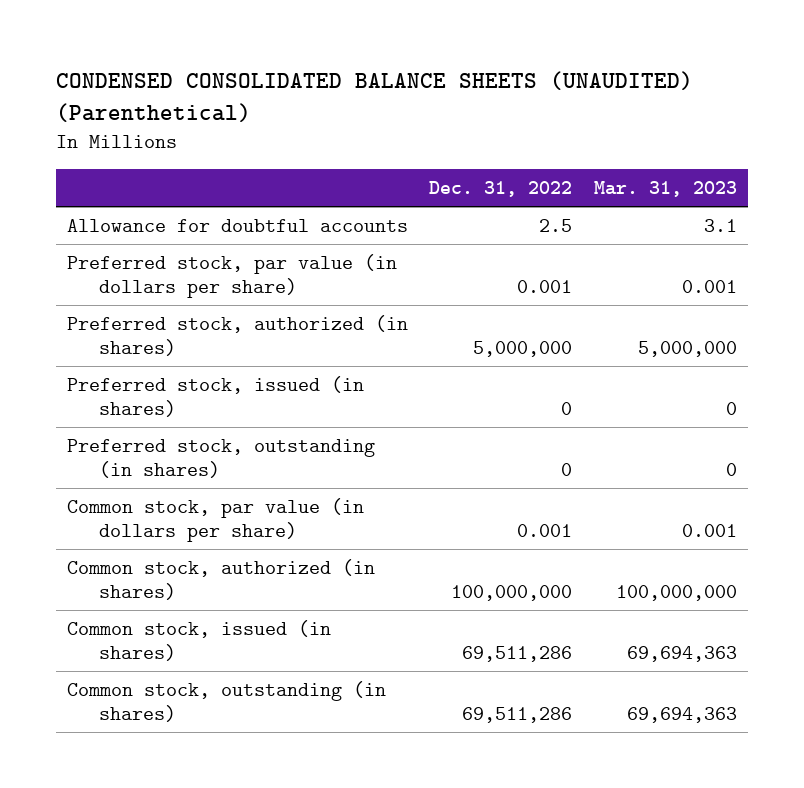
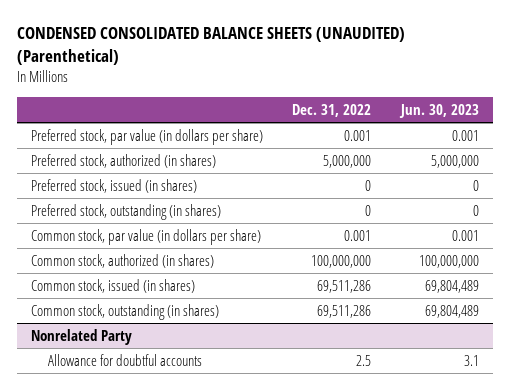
[593,181,737,198] Mar. 31, 2023 -> none
none -> [398,103,479,118] Jun. 30, 2023
[66,219,408,233] Allowance for doubtful accounts -> none
none -> [31,328,133,345] Nonrelated Party
none -> [48,353,203,366] Allowance for doubtful accounts

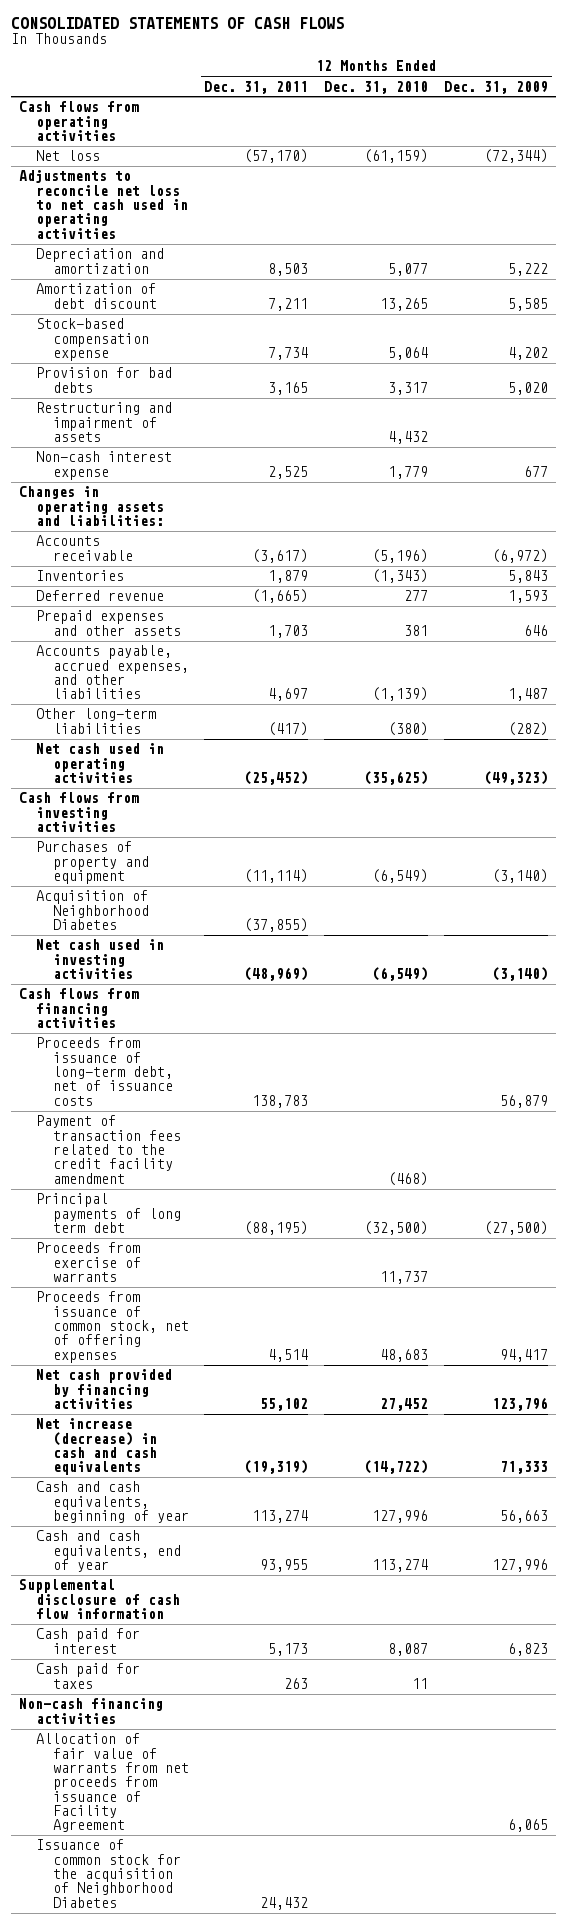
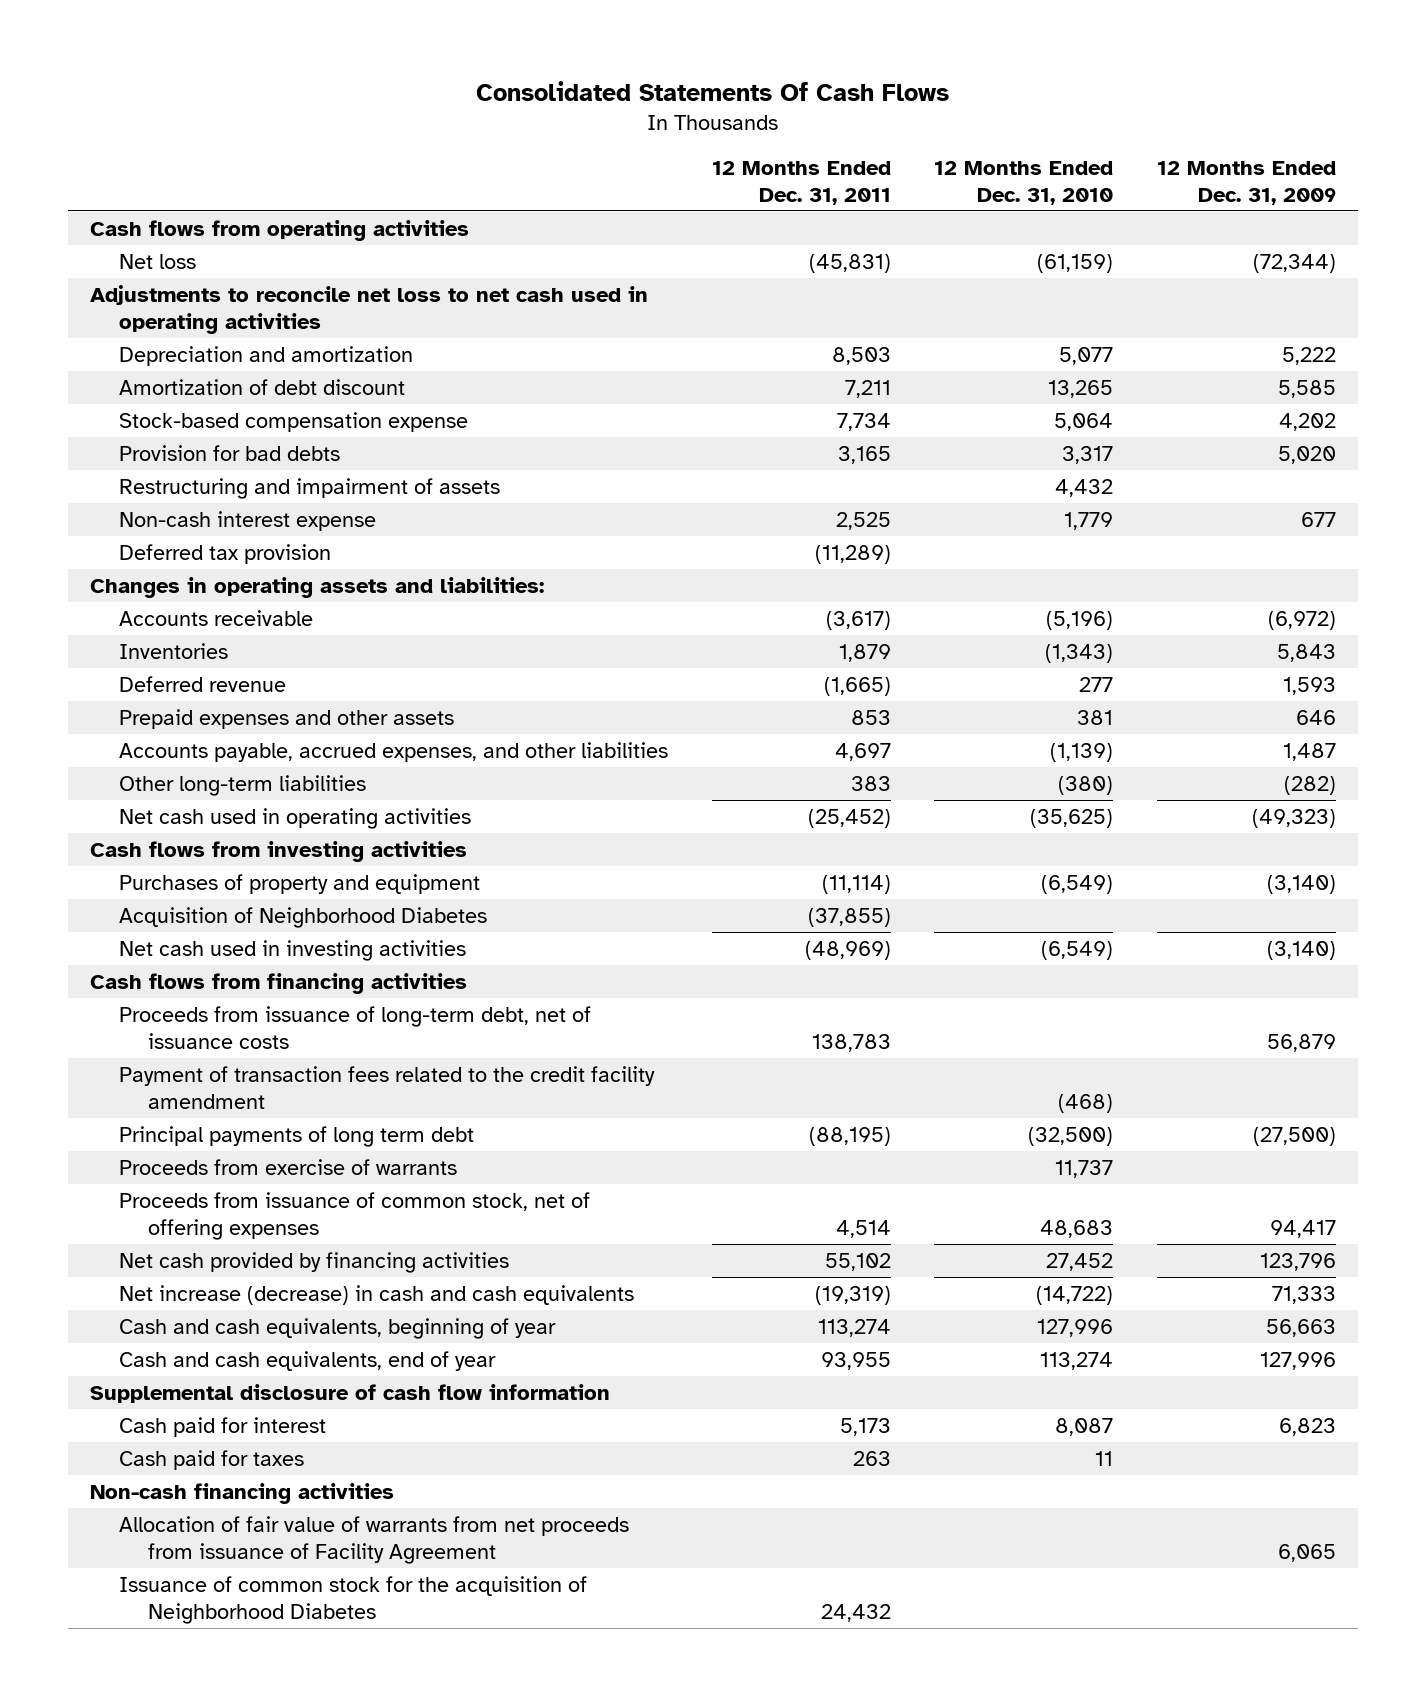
[11,17,345,30] CONSOLIDATED STATEMENTS OF CASH FLOWS -> [475,80,949,101] Consolidated Statements Of Cash Flows
[244,149,309,164] (57,170) -> [808,253,891,273] (45,831)
none -> [118,543,331,564] Deferred tax provision
[268,624,309,638] 1,703 -> [850,709,891,725] 853
[268,721,309,736] (417) -> [850,775,891,791] 383

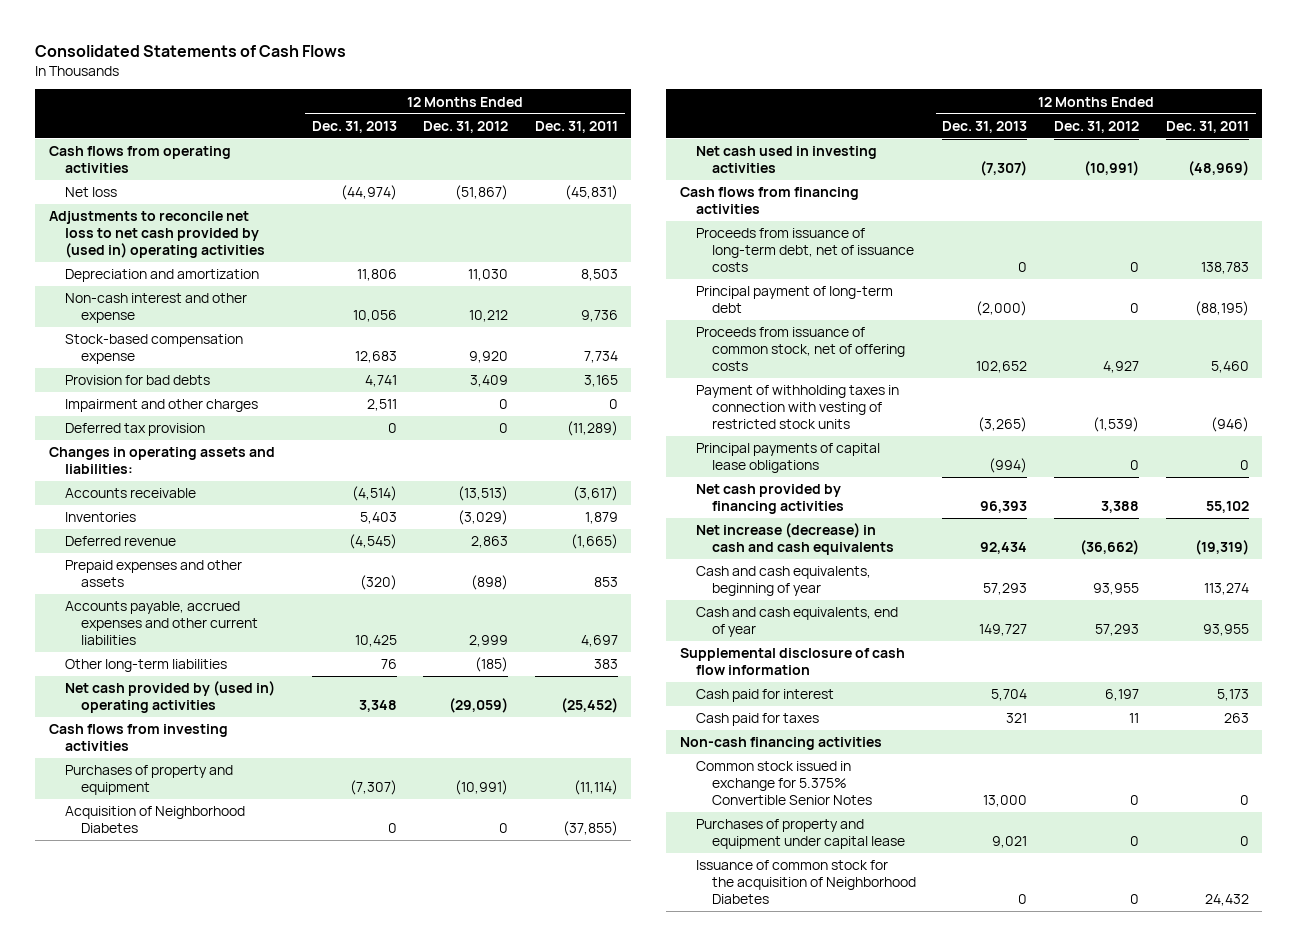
[475,80,949,101] Consolidated Statements Of Cash Flows -> [35,44,347,57] Consolidated Statements of Cash Flows
[934,160,1114,205] 12 Months Ended Dec. 31, 2010 -> none
[1156,160,1336,205] 12 Months Ended Dec. 31, 2009 -> none
none -> [311,120,397,133] Dec. 31, 2013
none -> [423,120,509,133] Dec. 31, 2012
[89,284,648,334] Adjustments to reconcile net loss to net cash used in operating activities -> [48,211,265,259] Adjustments to reconcile net loss to net cash provided by (used in) operating activities
[118,378,405,395] Amortization of debt discount -> none
none -> [64,293,247,324] Non-cash interest and other expense
[118,477,500,499] Restructuring and impairment of assets -> none
[118,510,376,531] Non-cash interest expense -> none
none -> [64,399,258,413] Impairment and other charges
[118,741,668,762] Accounts payable, accrued expenses, and other liabilities -> [64,601,258,646] Accounts payable, accrued expenses and other current liabilities
[118,807,471,829] Net cash used in operating activities -> [64,681,275,714] Net cash provided by (used in) operating activities
[118,1065,655,1109] Payment of transaction fees related to the credit facility amendment -> none
[118,1158,457,1175] Proceeds from exercise of warrants -> none
[118,1125,474,1147] Principal payments of long term debt -> [695,286,893,314] Principal payment of long-term debt
[118,1191,590,1240] Proceeds from issuance of common stock, net of offering expenses -> [695,327,905,372] Proceeds from issuance of common stock, net of offering costs
[835,1219,891,1238] 4,514 -> [1210,361,1249,374] 5,460
none -> [695,385,899,430] Payment of withholding taxes in connection with vesting of restricted stock units
none -> [695,443,880,474] Principal payments of capital lease obligations
[118,1515,629,1564] Allocation of fair value of warrants from net proceeds from issuance of Facility Agreement -> none
none -> [695,761,872,806] Common stock issued in exchange for 5.375% Convertible Senior Notes
none -> [695,819,905,850] Purchases of property and equipment under capital lease

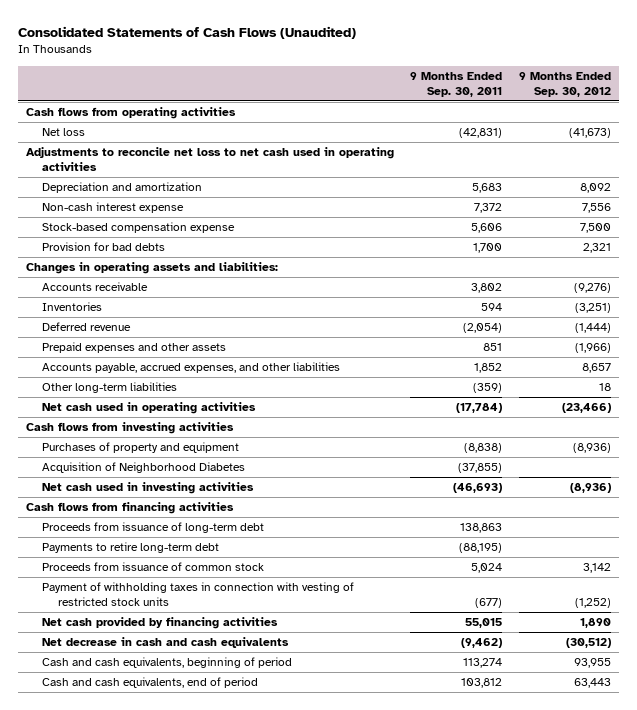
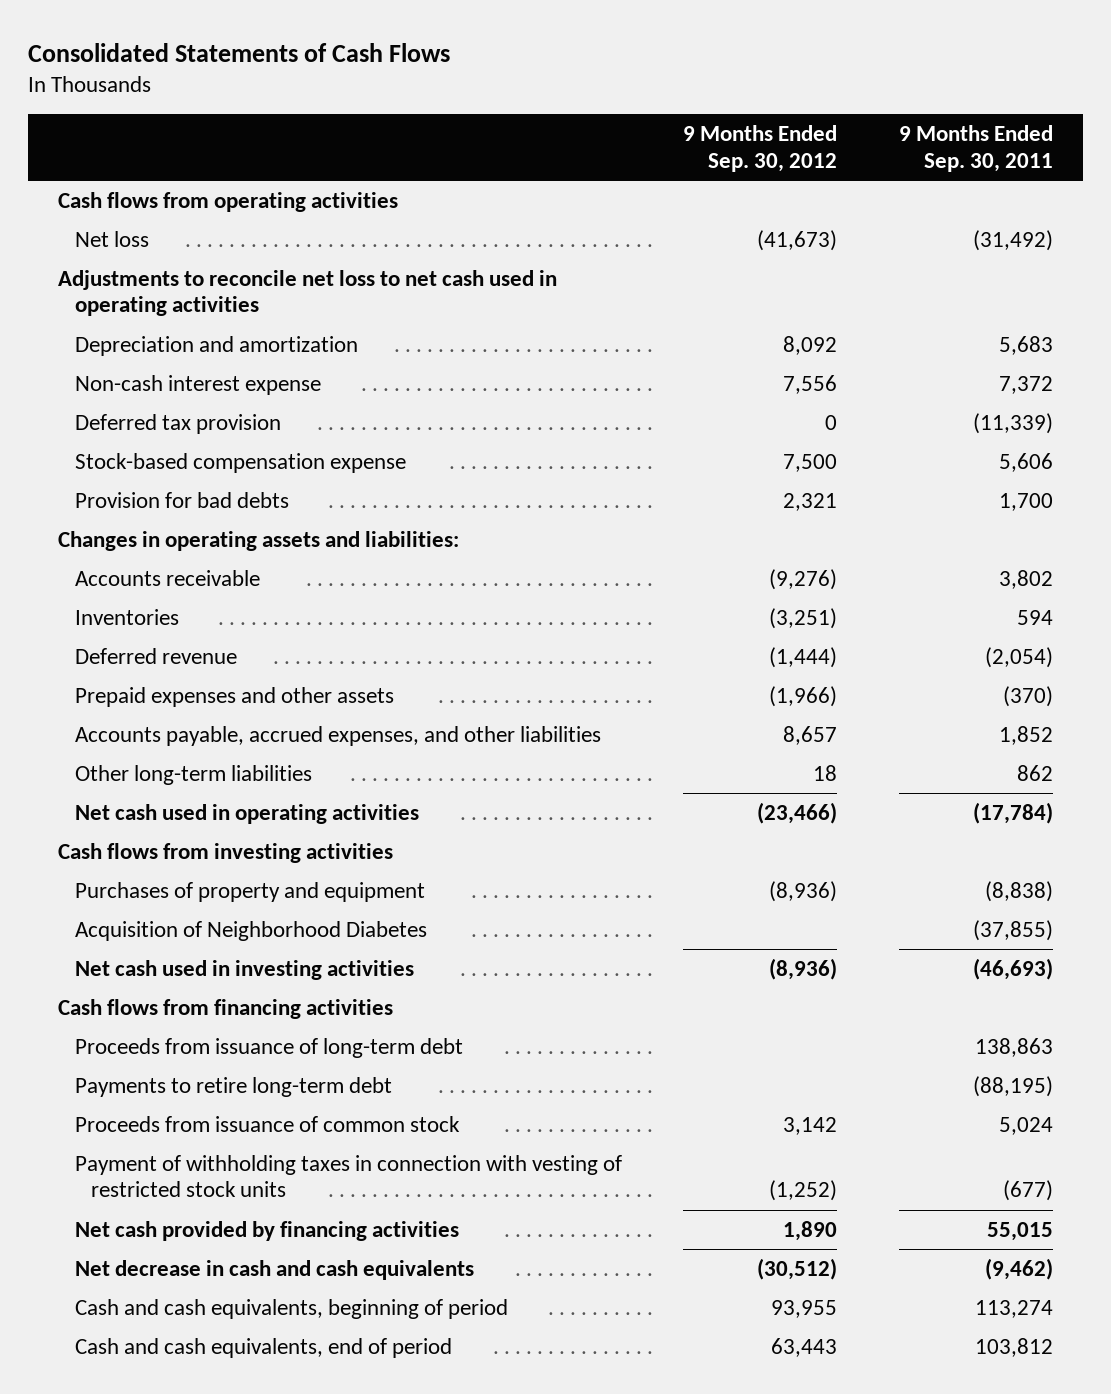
[17,25,356,39] Consolidated Statements of Cash Flows (Unaudited) -> [27,43,450,63] Consolidated Statements of Cash Flows
[459,128,503,139] (42,831) -> [972,229,1053,251] (31,492)
none -> [74,413,281,434] Deferred tax provision
[483,343,503,352] 851 -> [1002,685,1053,707] (370)
[473,383,503,394] (359) -> [1016,764,1053,781] 862

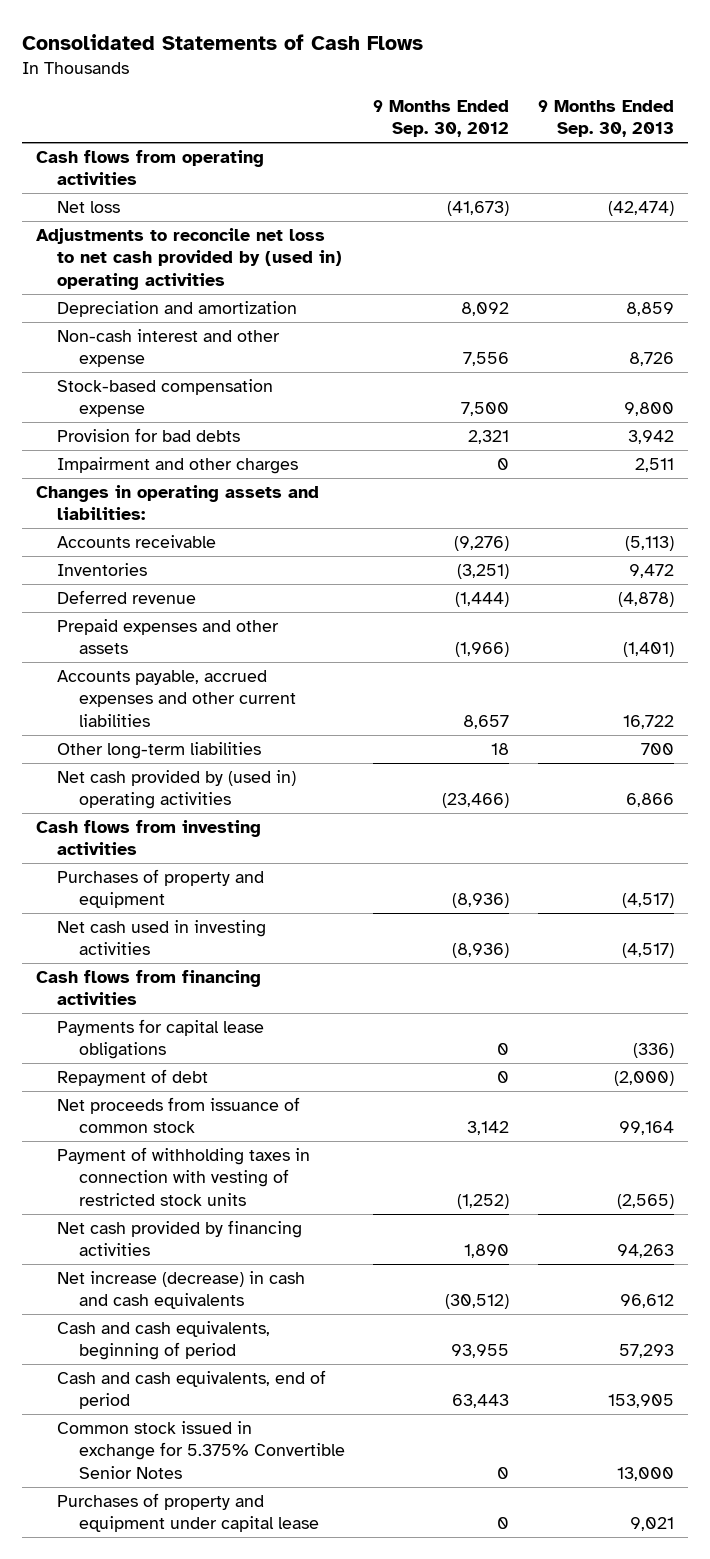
[898,125,1053,172] 9 Months Ended Sep. 30, 2011 -> none
none -> [537,99,674,138] 9 Months Ended Sep. 30, 2013
[58,269,558,317] Adjustments to reconcile net loss to net cash used in operating activities -> [36,228,343,290] Adjustments to reconcile net loss to net cash provided by (used in) operating activities
[74,413,281,434] Deferred tax provision -> none
[74,374,321,395] Non-cash interest expense -> [57,329,281,368] Non-cash interest and other expense
none -> [57,457,299,475] Impairment and other charges
[74,725,601,746] Accounts payable, accrued expenses, and other liabilities -> [57,670,296,727] Accounts payable, accrued expenses and other current liabilities
[74,803,419,824] Net cash used in operating activities -> [57,770,297,810] Net cash provided by (used in) operating activities
[74,920,427,941] Acquisition of Neighborhood Diabetes -> none
[74,1037,463,1058] Proceeds from issuance of long-term debt -> none
[74,1076,392,1097] Payments to retire long-term debt -> none
none -> [57,1019,265,1060] Payments for capital lease obligations
none -> [57,1069,209,1087] Repayment of debt
[74,1115,460,1132] Proceeds from issuance of common stock -> [57,1097,301,1134] Net proceeds from issuance of common stock
[74,1259,474,1280] Net decrease in cash and cash equivalents -> [57,1271,306,1310] Net increase (decrease) in cash and cash equivalents
none -> [57,1421,345,1479] Common stock issued in exchange for 5.375% Convertible Senior Notes
none -> [57,1493,319,1533] Purchases of property and equipment under capital lease

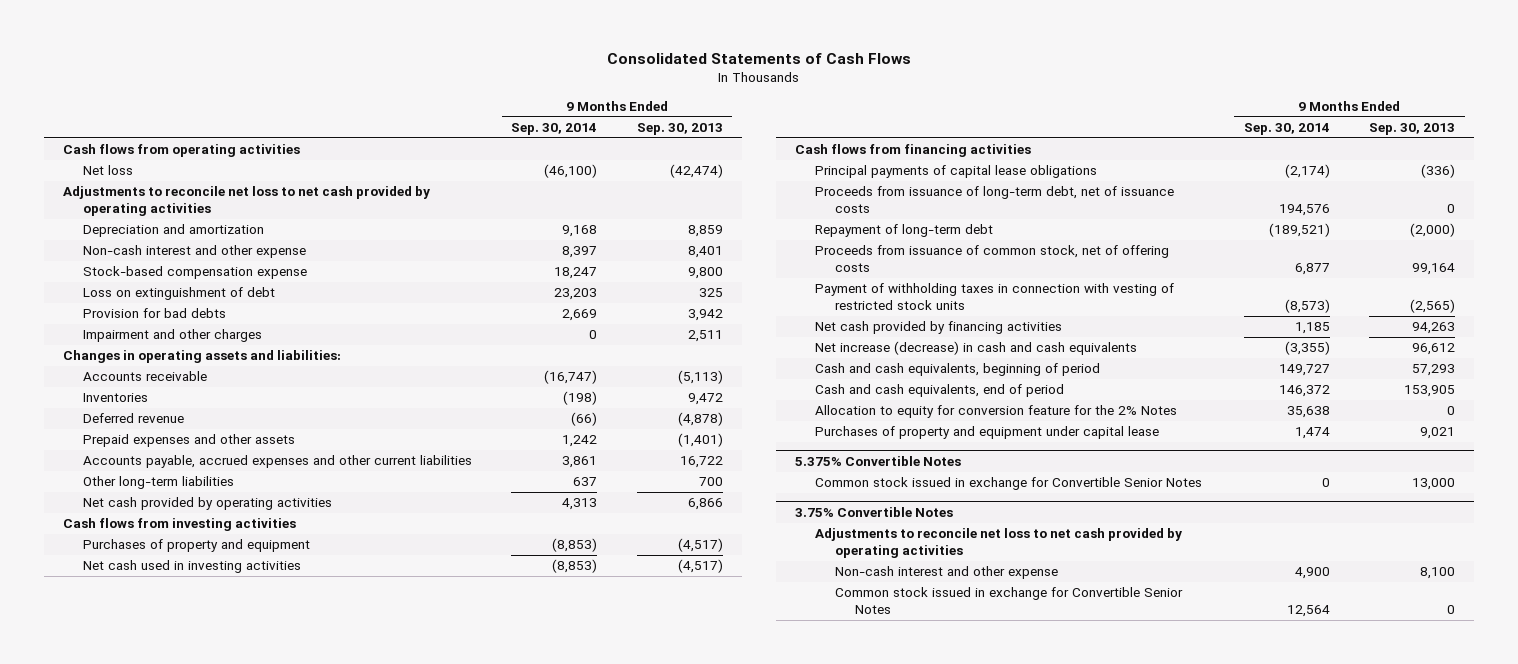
[373,99,510,138] 9 Months Ended Sep. 30, 2012 -> none
none -> [511,122,598,135] Sep. 30, 2014
[36,228,343,290] Adjustments to reconcile net loss to net cash provided by (used in) operating activities -> [63,186,431,217] Adjustments to reconcile net loss to net cash provided by operating activities
[628,352,674,367] 8,726 -> [687,246,723,259] 8,401
none -> [83,287,276,301] Loss on extinguishment of debt
[57,770,297,810] Net cash provided by (used in) operating activities -> [83,497,333,511] Net cash provided by operating activities
[57,1019,265,1060] Payments for capital lease obligations -> [815,165,1098,179] Principal payments of capital lease obligations
none -> [815,186,1175,214] Proceeds from issuance of long-term debt, net of issuance costs
[57,1069,209,1087] Repayment of debt -> [815,224,994,238] Repayment of long-term debt
[57,1097,301,1134] Net proceeds from issuance of common stock -> [815,245,1170,273] Proceeds from issuance of common stock, net of offering costs
[57,1421,345,1479] Common stock issued in exchange for 5.375% Convertible Senior Notes -> none
none -> [815,405,1178,419] Allocation to equity for conversion feature for the 2% Notes
none -> [795,455,962,466] 5.375% Convertible Notes
none -> [815,477,1203,491] Common stock issued in exchange for Convertible Senior Notes
none -> [795,506,954,517] 3.75% Convertible Notes
none -> [815,528,1183,559] Adjustments to reconcile net loss to net cash provided by operating activities
none -> [835,566,1059,580] Non-cash interest and other expense
none -> [835,587,1184,615] Common stock issued in exchange for Convertible Senior Notes

